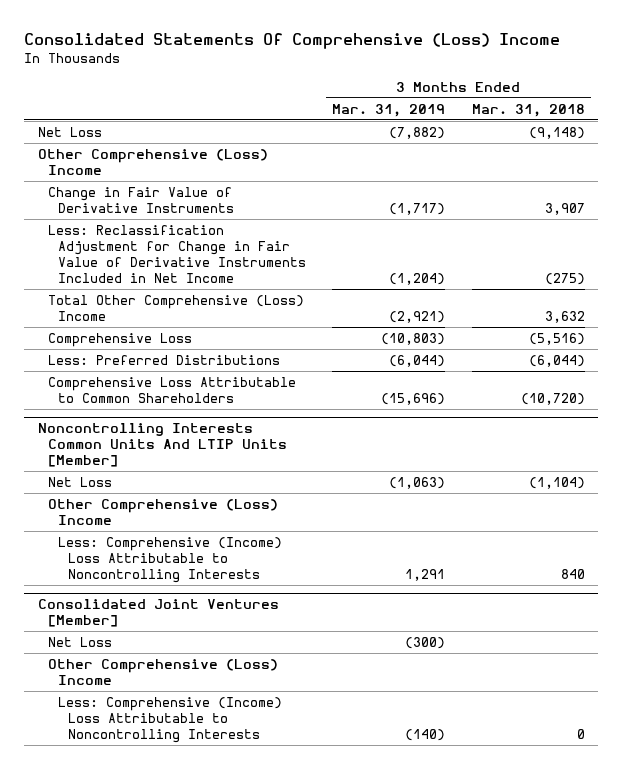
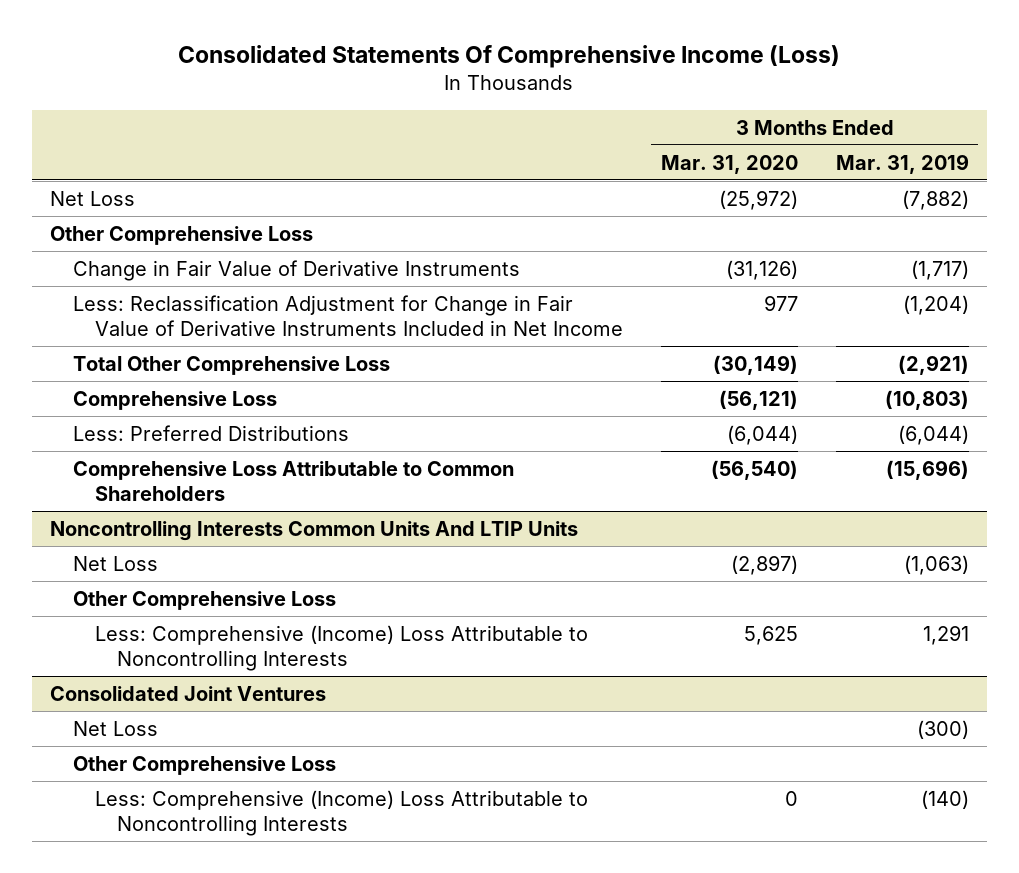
[24,32,561,49] Consolidated Statements Of Comprehensive (Loss) Income -> [178,44,841,68] Consolidated Statements Of Comprehensive Income (Loss)
[471,103,585,117] Mar. 31, 2018 -> none
none -> [660,154,798,174] Mar. 31, 2020
[37,148,268,175] Other Comprehensive (Loss) Income -> [50,225,314,245] Other Comprehensive Loss
[47,294,304,321] Total Other Comprehensive (Loss) Income -> [72,355,390,375] Total Other Comprehensive Loss
[37,422,287,467] Noncontrolling Interests Common Units And LTIP Units [Member] -> [50,520,579,541] Noncontrolling Interests Common Units And LTIP Units
[47,498,278,525] Other Comprehensive (Loss) Income -> [72,590,336,610] Other Comprehensive Loss
[37,598,279,627] Consolidated Joint Ventures [Member] -> [50,685,327,701] Consolidated Joint Ventures
[47,658,278,685] Other Comprehensive (Loss) Income -> [72,755,336,775] Other Comprehensive Loss

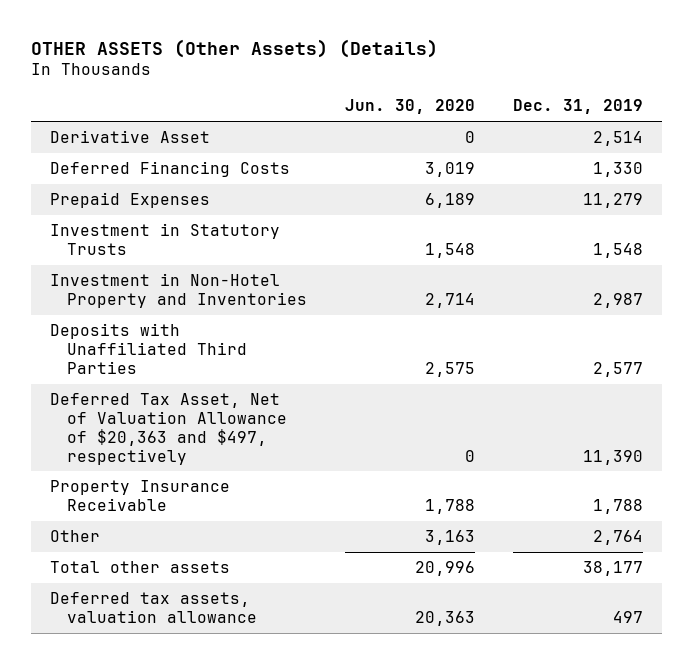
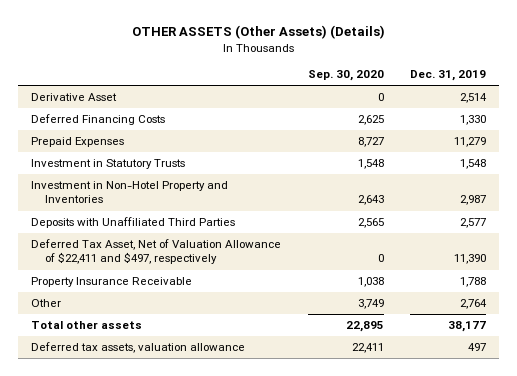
[345,99,476,115] Jun. 30, 2020 -> none
none -> [307,70,384,82] Sep. 30, 2020
[49,392,287,465] Deferred Tax Asset, Net of Valuation Allowance of $20,363 and $497, respectively -> [31,239,282,265] Deferred Tax Asset, Net of Valuation Allowance of $22,411 and $497, respectively

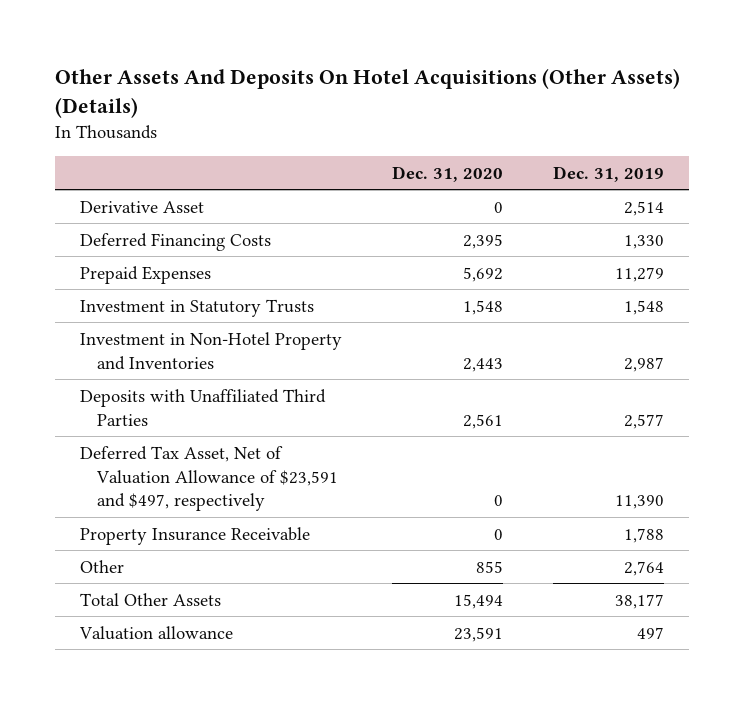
[131,25,385,40] OTHER ASSETS (Other Assets) (Details) -> [55,67,681,118] Other Assets And Deposits On Hotel Acquisitions (Other Assets) (Details)
[307,70,384,82] Sep. 30, 2020 -> none
none -> [391,165,503,182] Dec. 31, 2020
[31,239,282,265] Deferred Tax Asset, Net of Valuation Allowance of $22,411 and $497, respectively -> [79,445,339,512] Deferred Tax Asset, Net of Valuation Allowance of $23,591 and $497, respectively
[31,321,143,330] Total other assets -> [79,592,221,606] Total Other Assets
[31,342,246,354] Deferred tax assets, valuation allowance -> [78,625,233,640] Valuation allowance

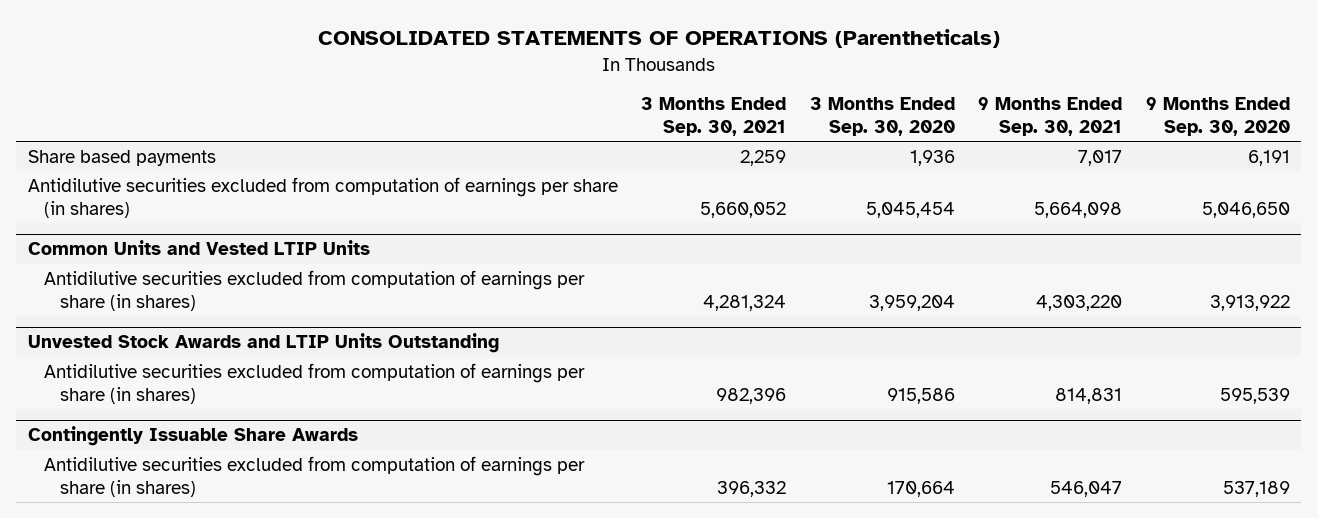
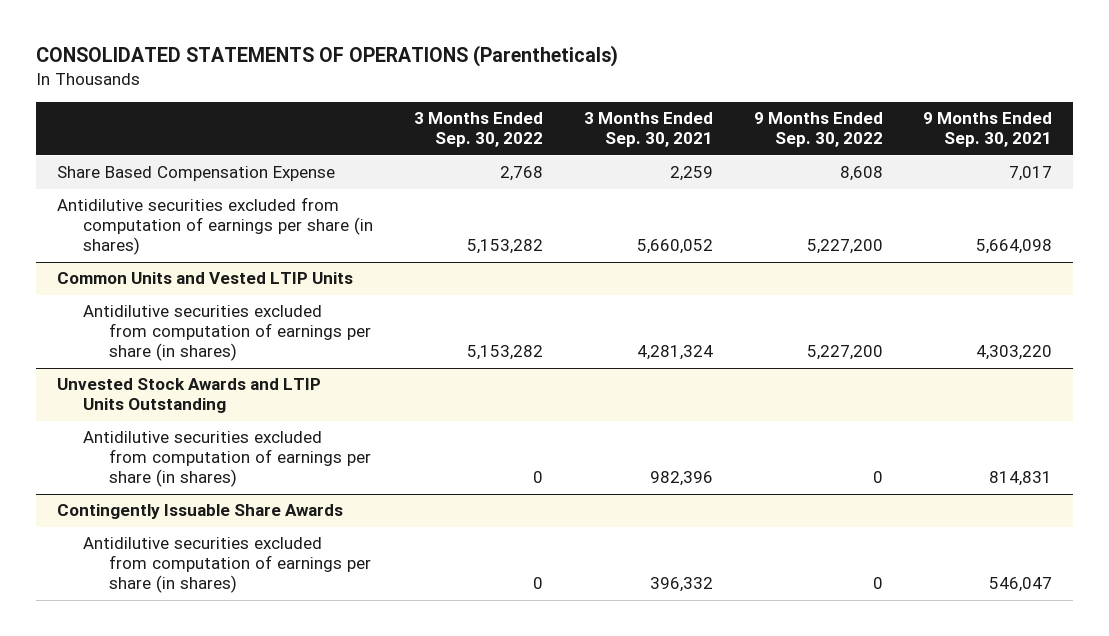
[809,97,955,136] 3 Months Ended Sep. 30, 2020 -> none
[1145,97,1290,136] 9 Months Ended Sep. 30, 2020 -> none
none -> [413,112,543,148] 3 Months Ended Sep. 30, 2022
none -> [753,112,883,148] 9 Months Ended Sep. 30, 2022
[28,149,217,166] Share based payments -> [56,166,335,182] Share Based Compensation Expense

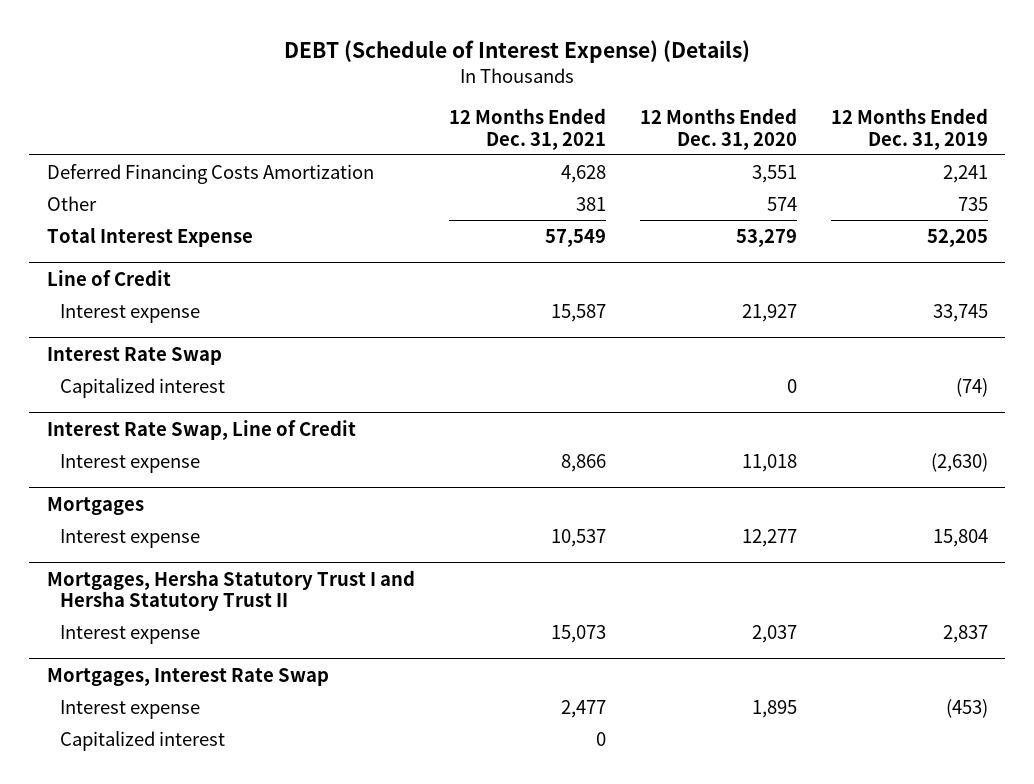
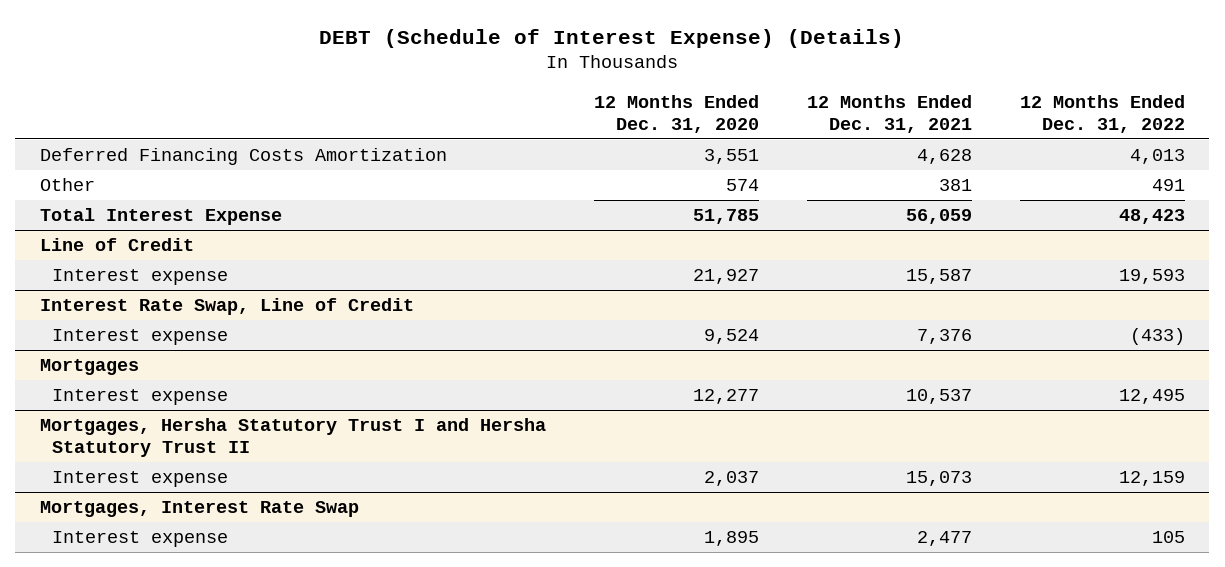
[830,108,988,150] 12 Months Ended Dec. 31, 2019 -> none
none -> [1020,94,1186,133] 12 Months Ended Dec. 31, 2022
[544,228,606,247] 57,549 -> [905,209,972,225] 56,059
[735,228,797,247] 53,279 -> [692,209,759,225] 51,785
[46,346,222,365] Interest Rate Swap -> none
[59,377,225,398] Capitalized interest -> none
[560,453,606,472] 8,866 -> [916,329,972,345] 7,376
[741,453,797,472] 11,018 -> [703,329,759,345] 9,524
[59,730,225,751] Capitalized interest -> none

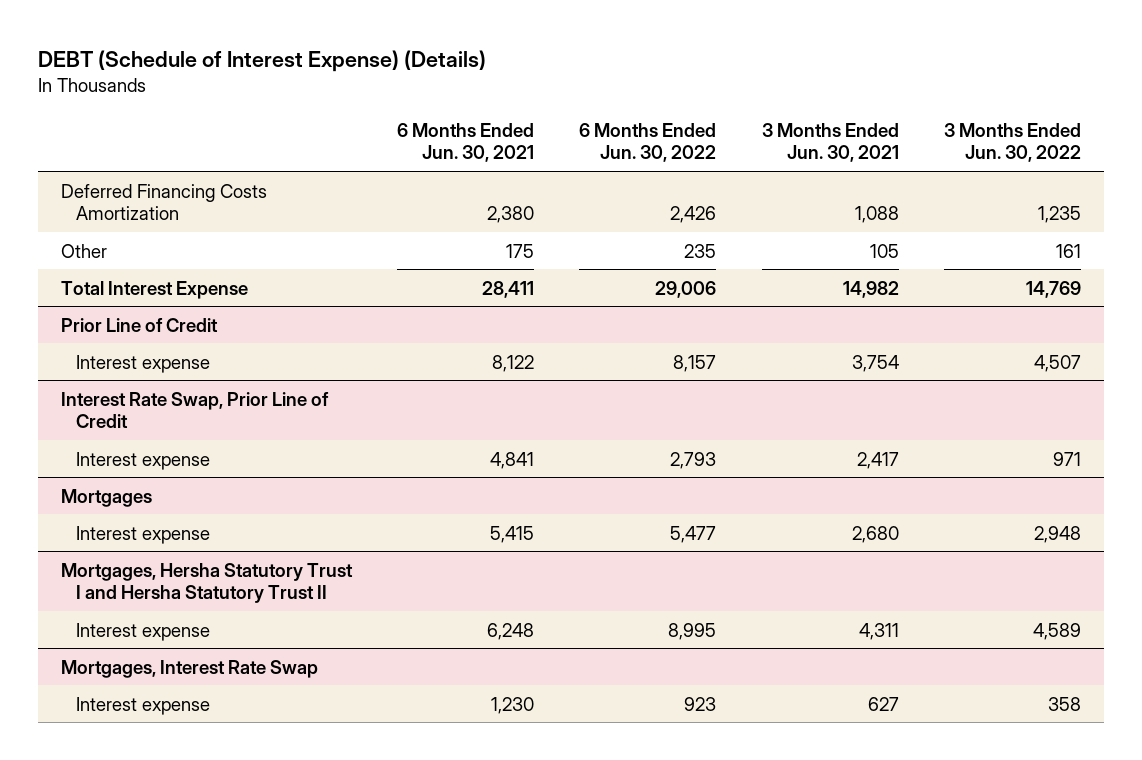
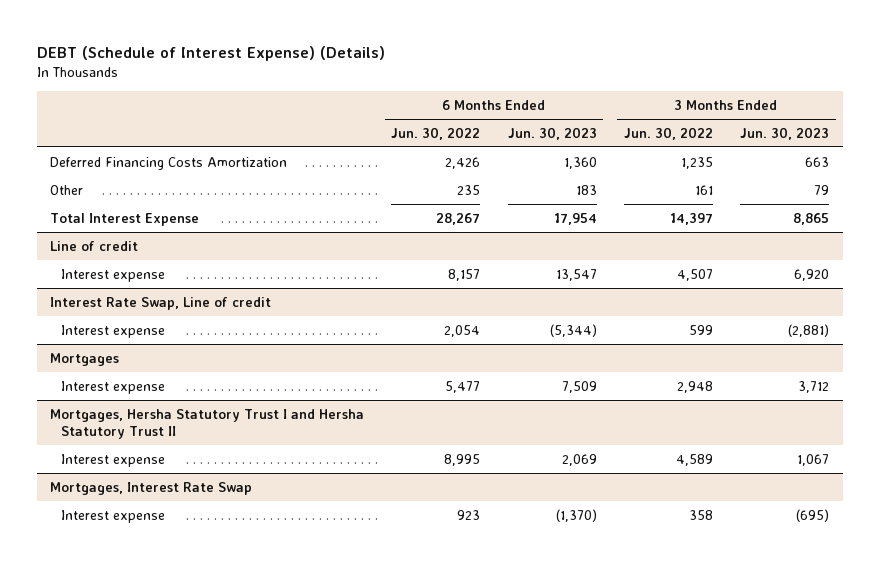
[397,122,535,163] 6 Months Ended Jun. 30, 2021 -> none
[761,122,899,163] 3 Months Ended Jun. 30, 2021 -> none
none -> [507,126,597,140] Jun. 30, 2023
none -> [739,126,829,140] Jun. 30, 2023
[655,280,717,298] 29,006 -> [436,212,481,225] 28,267
[1025,280,1081,298] 14,769 -> [669,212,713,225] 14,397
[60,317,218,332] Prior Line of Credit -> [50,240,139,251] Line of credit
[60,391,329,429] Interest Rate Swap, Prior Line of Credit -> [50,296,272,310] Interest Rate Swap, Line of credit
[670,451,717,469] 2,793 -> [444,324,481,337] 2,054
[1052,451,1081,466] 971 -> [688,324,713,335] 599

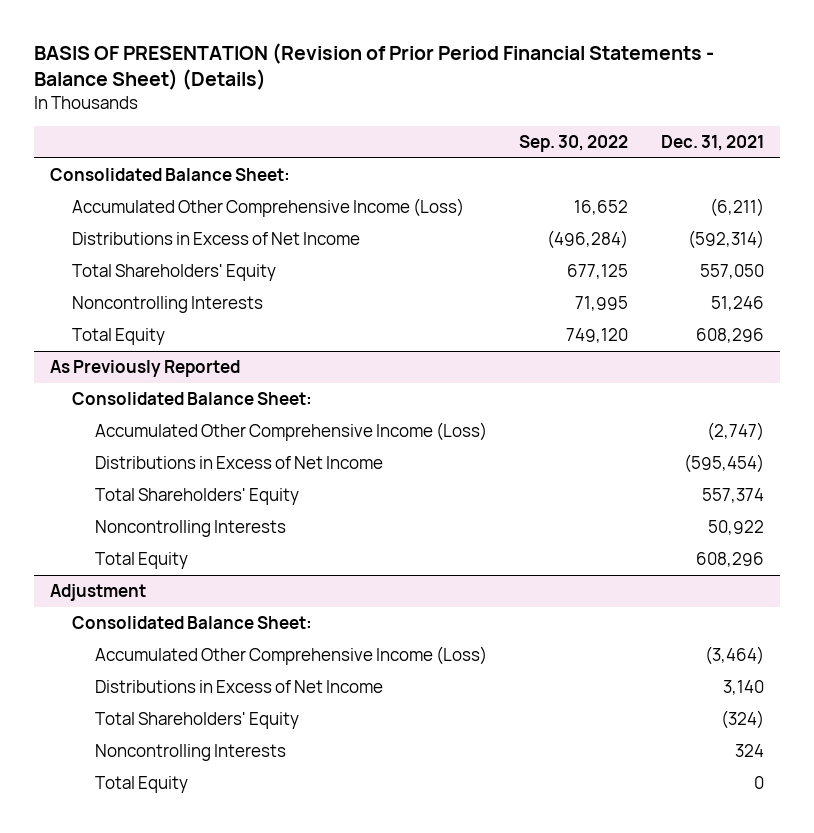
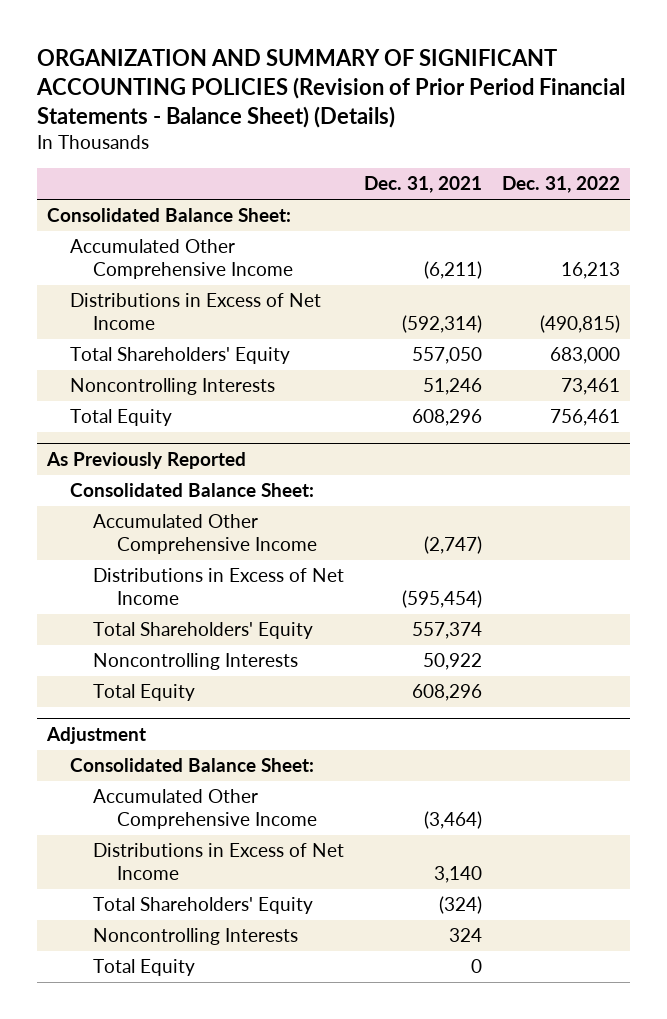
[33,42,714,91] BASIS OF PRESENTATION (Revision of Prior Period Financial Statements - Balance Sheet) (Details) -> [36,49,626,129] ORGANIZATION AND SUMMARY OF SIGNIFICANT ACCOUNTING POLICIES (Revision of Prior Period Financial Statements - Balance Sheet) (Details)
[519,134,629,152] Sep. 30, 2022 -> none
none -> [501,176,620,194] Dec. 31, 2022
[72,198,465,218] Accumulated Other Comprehensive Income (Loss) -> [70,239,294,280] Accumulated Other Comprehensive Income
[94,422,487,442] Accumulated Other Comprehensive Income (Loss) -> [93,514,317,555] Accumulated Other Comprehensive Income
[94,646,487,666] Accumulated Other Comprehensive Income (Loss) -> [93,789,317,830] Accumulated Other Comprehensive Income

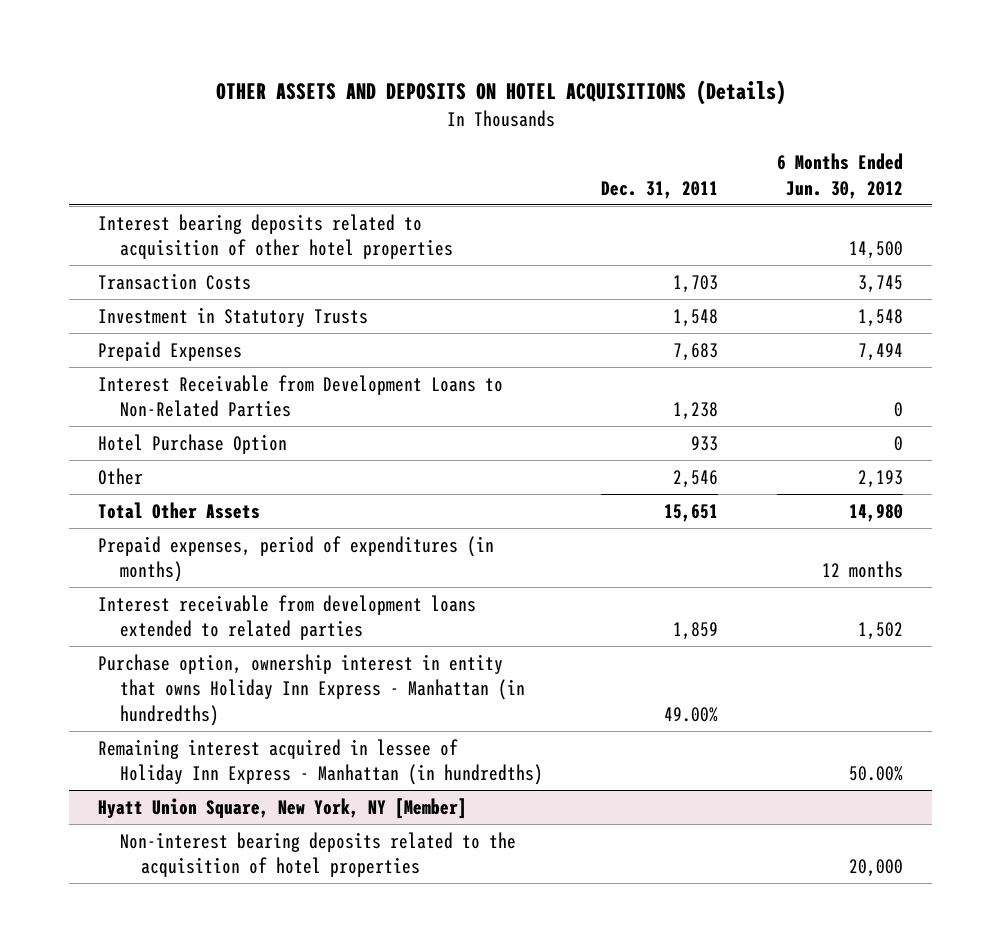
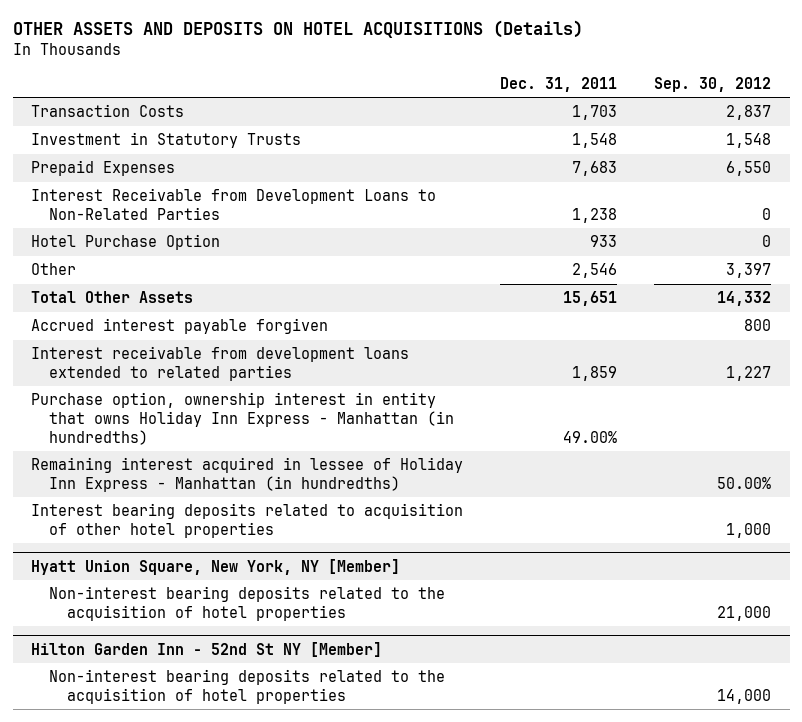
[776,153,903,199] 6 Months Ended Jun. 30, 2012 -> none
none -> [654,77,772,93] Sep. 30, 2012
[98,535,495,583] Prepaid expenses, period of expenditures (in months) -> none
none -> [31,318,329,335] Accrued interest payable forgiven
[98,213,453,260] Interest bearing deposits related to acquisition of other hotel properties -> [31,503,464,538] Interest bearing deposits related to acquisition of other hotel properties
none -> [31,641,383,657] Hilton Garden Inn - 52nd St NY [Member]
none -> [48,669,445,704] Non-interest bearing deposits related to the acquisition of hotel properties

